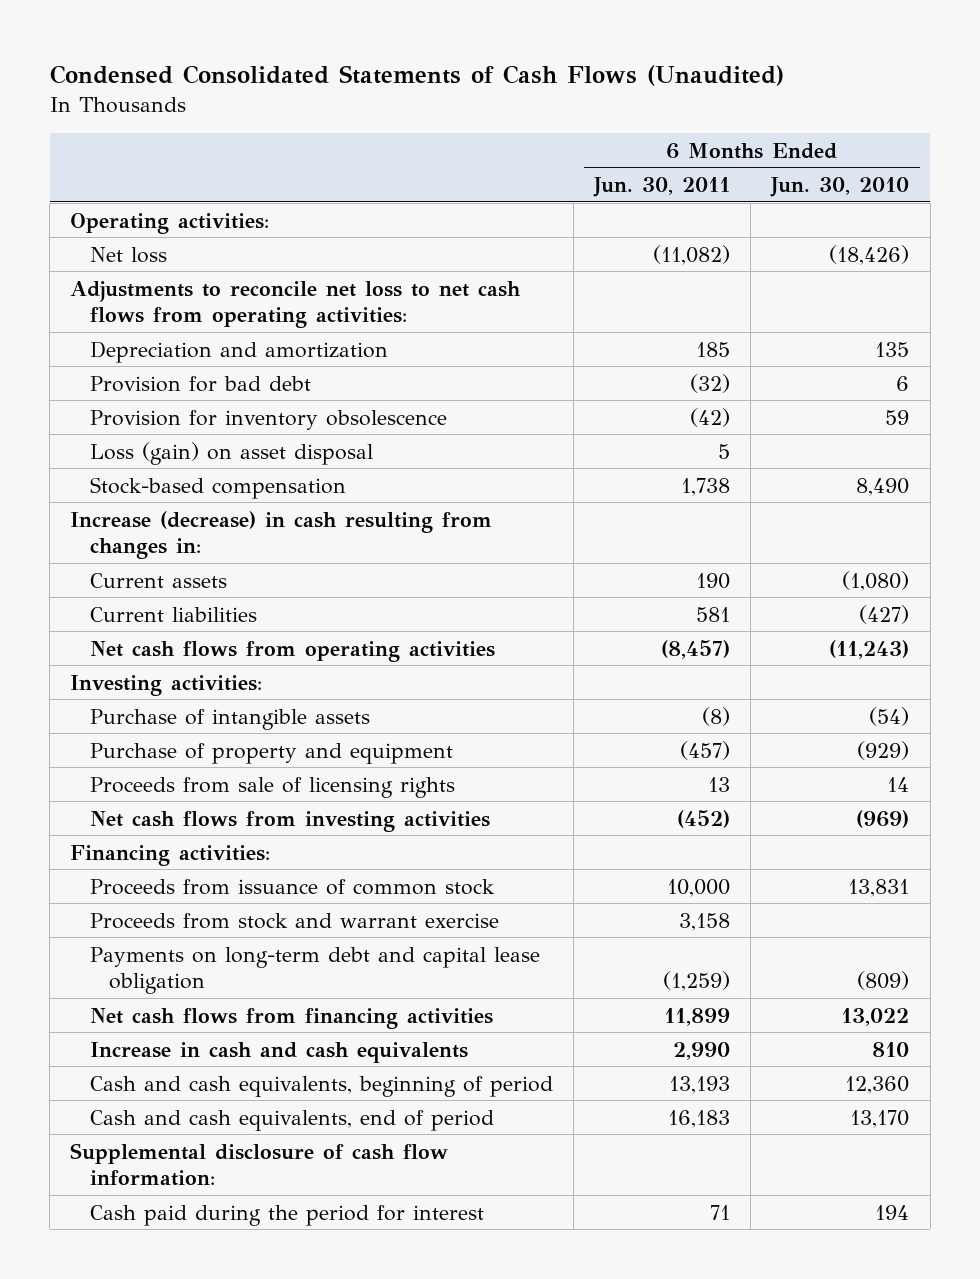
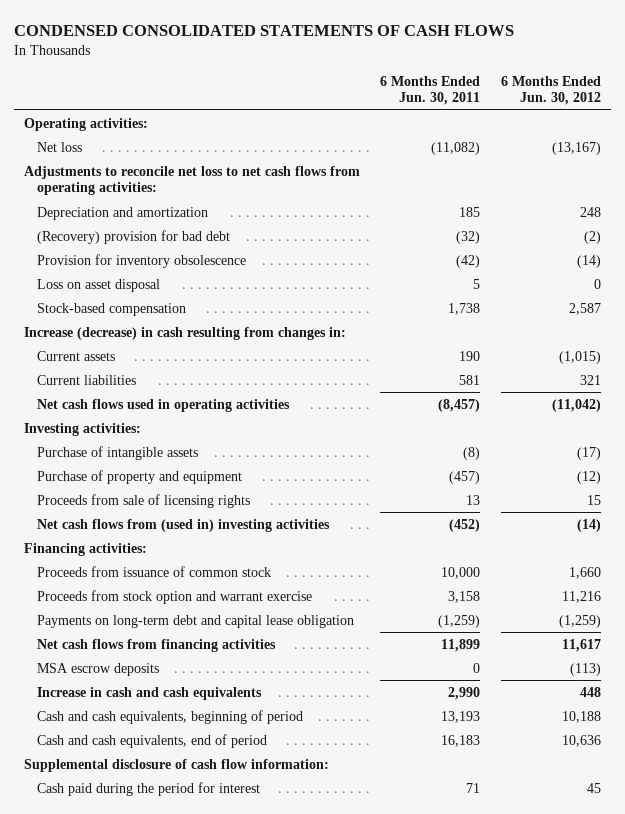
[49,64,784,86] Condensed Consolidated Statements of Cash Flows (Unaudited) -> [13,24,514,36] CONDENSED CONSOLIDATED STATEMENTS OF CASH FLOWS
[770,177,910,198] Jun. 30, 2010 -> none
none -> [500,75,601,106] 6 Months Ended Jun. 30, 2012
[89,375,311,392] Provision for bad debt -> [37,229,231,244] (Recovery) provision for bad debt
[89,441,373,465] Loss (gain) on asset disposal -> [37,278,161,292] Loss on asset disposal
[89,640,495,662] Net cash flows from operating activities -> [37,398,291,412] Net cash flows used in operating activities
[89,810,490,832] Net cash flows from investing activities -> [37,518,331,532] Net cash flows from (used in) investing activities
[89,912,499,929] Proceeds from stock and warrant exercise -> [37,589,313,604] Proceeds from stock option and warrant exercise
none -> [37,662,160,676] MSA escrow deposits

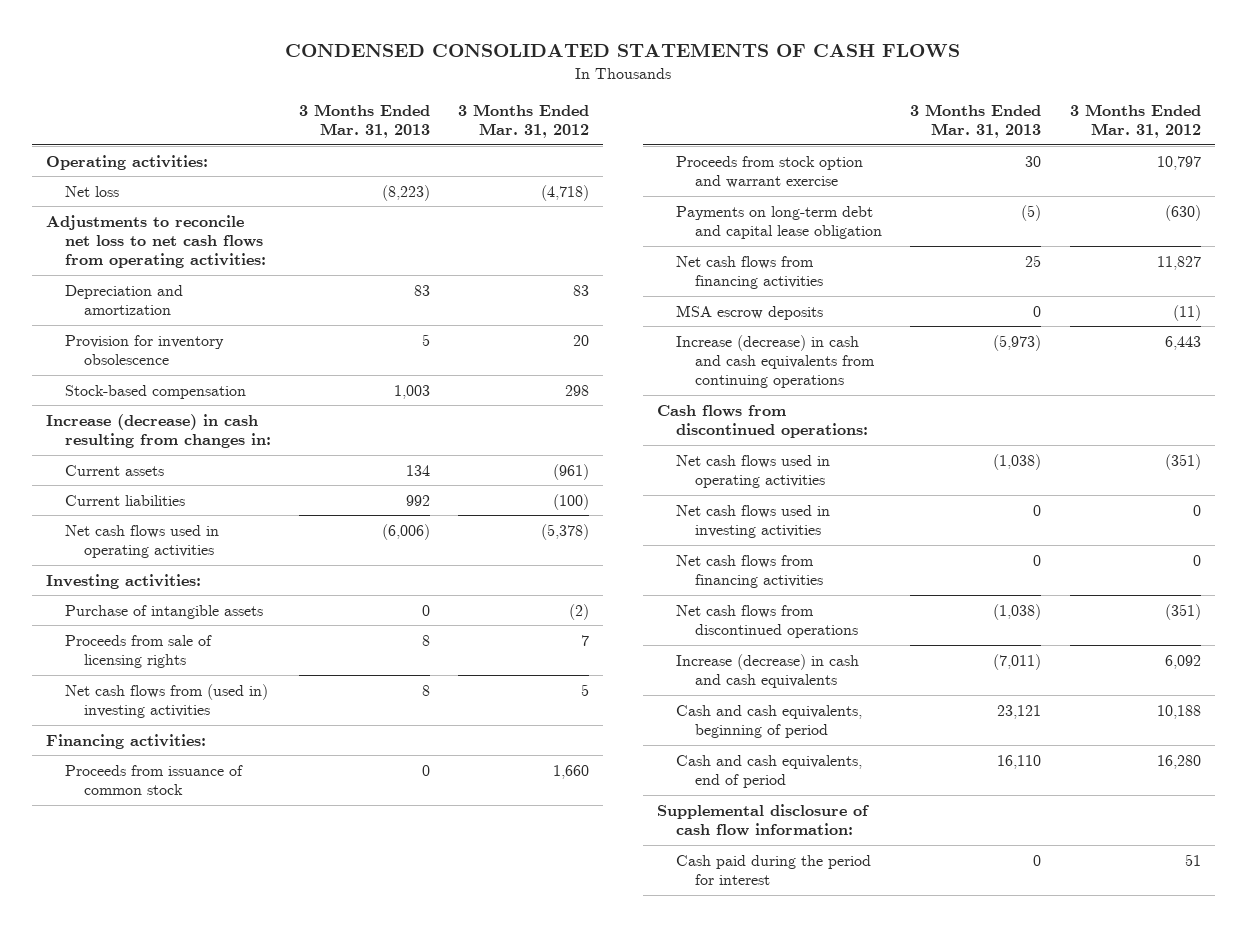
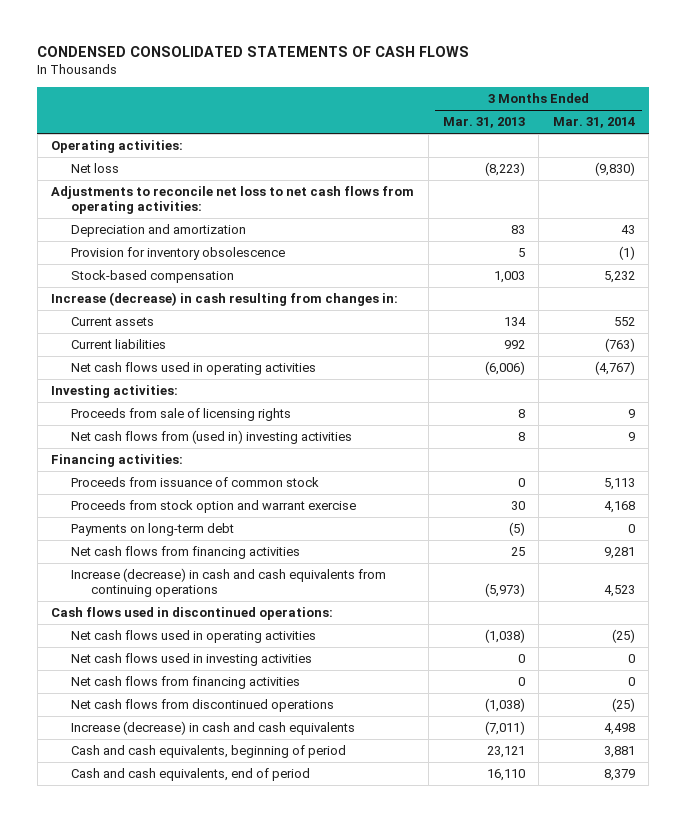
[458,103,590,138] 3 Months Ended Mar. 31, 2012 -> none
none -> [552,117,635,129] Mar. 31, 2014
[64,604,263,619] Purchase of intangible assets -> none
[676,205,883,240] Payments on long-term debt and capital lease obligation -> [71,523,235,537] Payments on long-term debt
[676,304,824,320] MSA escrow deposits -> none
[657,404,869,439] Cash flows from discontinued operations: -> [51,607,334,621] Cash flows used in discontinued operations:
[657,803,870,837] Supplemental disclosure of cash flow information: -> none
[676,854,872,886] Cash paid during the period for interest -> none

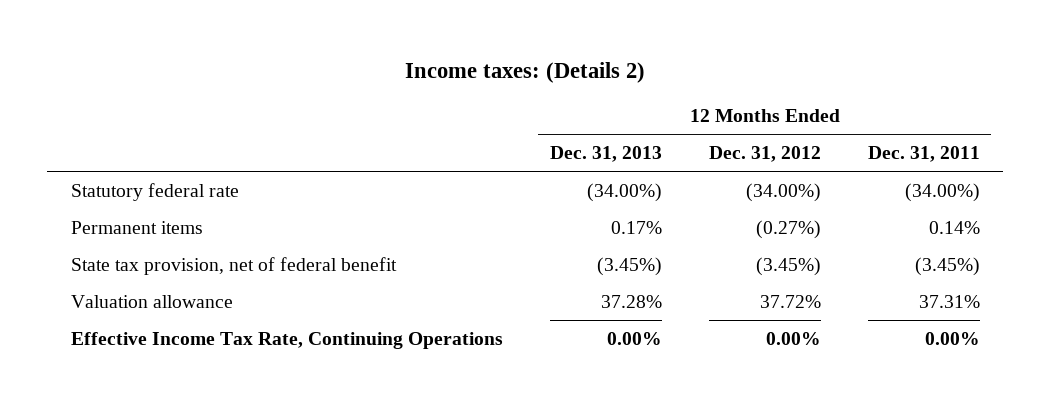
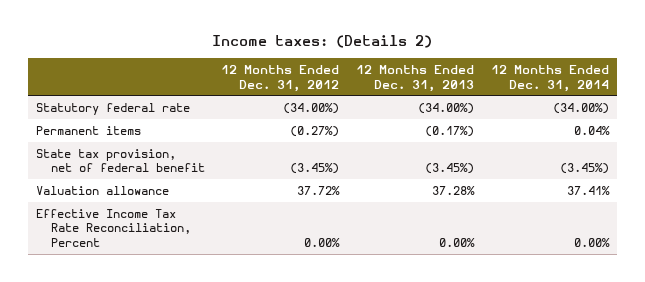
[867,146,980,163] Dec. 31, 2011 -> none
none -> [490,64,609,92] 12 Months Ended Dec. 31, 2014
[610,220,662,234] 0.17% -> [424,125,474,137] (0.17%)
[70,331,503,349] Effective Income Tax Rate, Continuing Operations -> [36,208,191,247] Effective Income Tax Rate Reconciliation, Percent

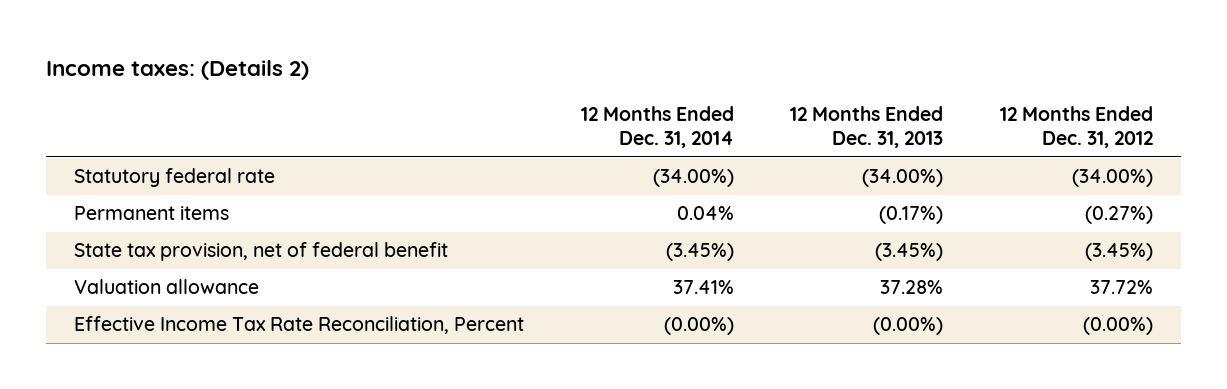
[304,237,341,247] 0.00% -> [1082,317,1153,336] (0.00%)
[438,237,475,247] 0.00% -> [873,317,944,336] (0.00%)
[573,237,610,247] 0.00% -> [663,317,734,336] (0.00%)

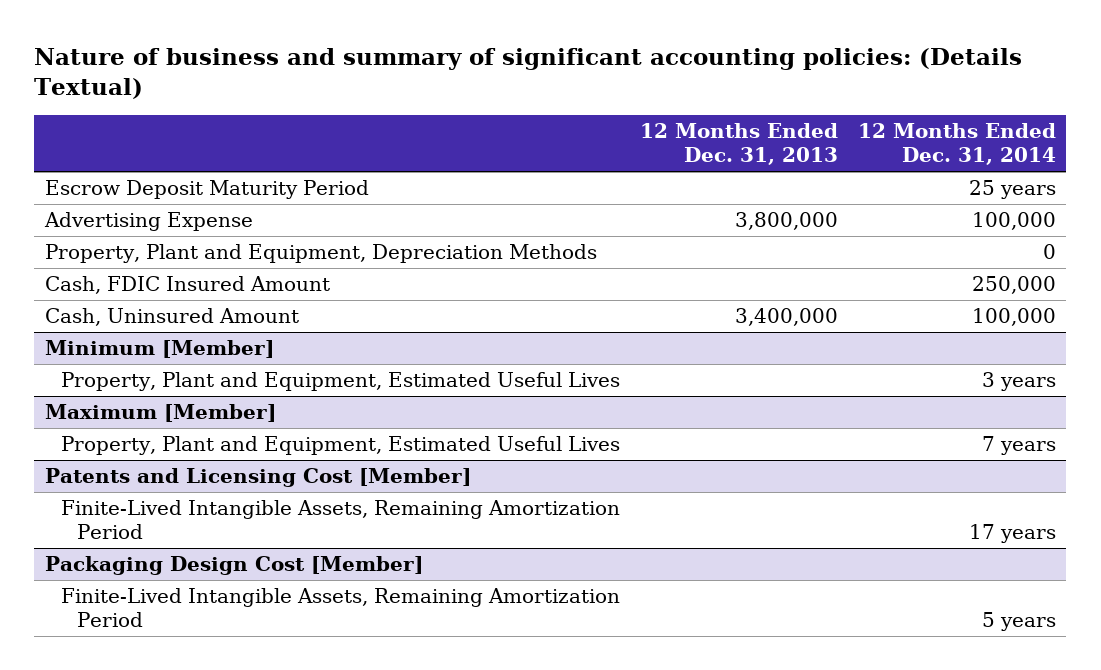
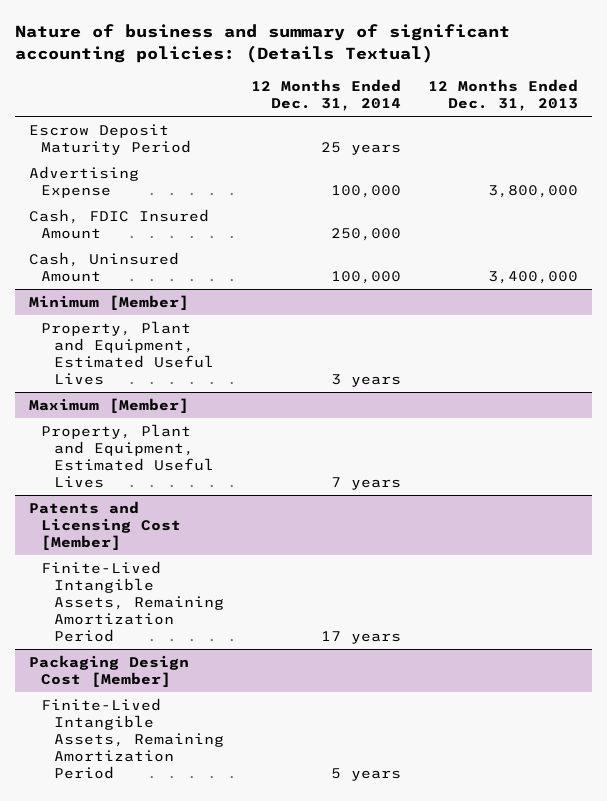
[44,244,597,264] Property, Plant and Equipment, Depreciation Methods -> none

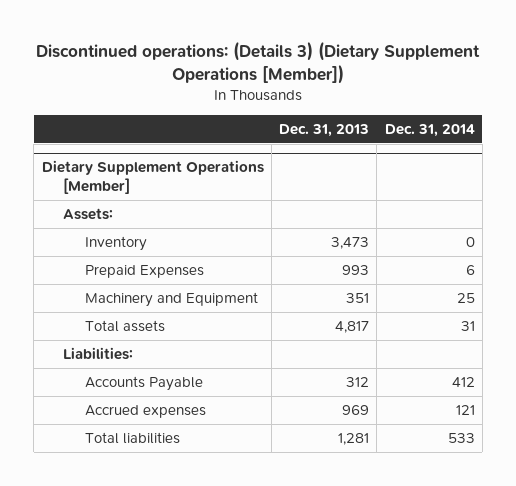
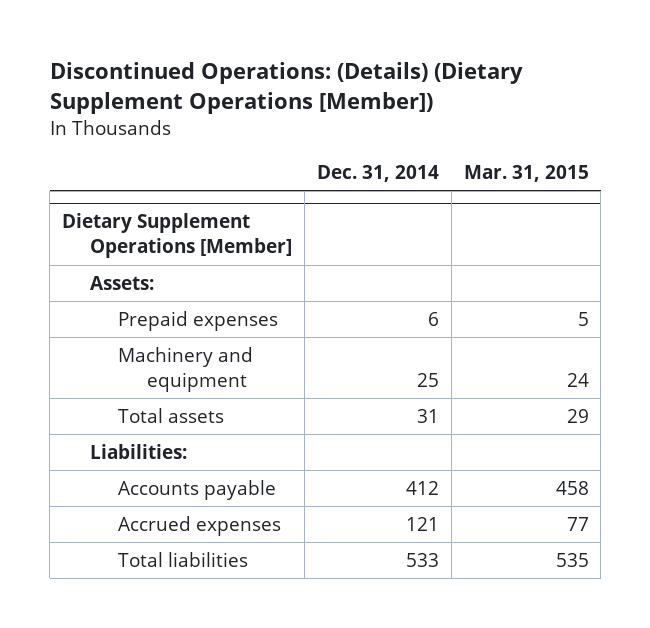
[36,40,481,85] Discontinued operations: (Details 3) (Dietary Supplement Operations [Member]) -> [49,62,523,114] Discontinued Operations: (Details) (Dietary Supplement Operations [Member])
[279,124,370,138] Dec. 31, 2013 -> none
none -> [463,164,589,182] Mar. 31, 2015
[85,236,148,252] Inventory -> none
[85,265,205,279] Prepaid Expenses -> [118,310,279,331] Prepaid expenses
[85,292,259,308] Machinery and Equipment -> [118,346,254,392] Machinery and equipment
[85,376,204,392] Accounts Payable -> [118,479,277,500] Accounts payable

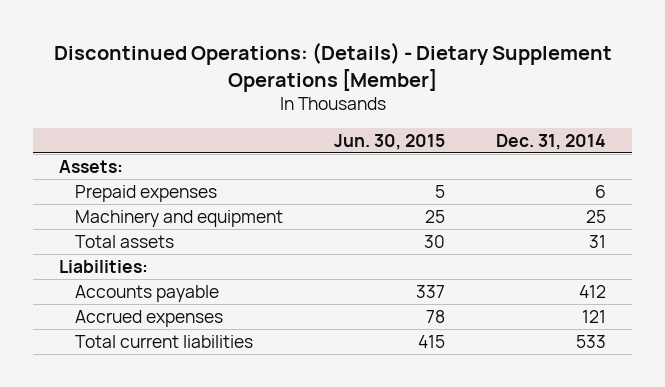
[49,62,523,114] Discontinued Operations: (Details) (Dietary Supplement Operations [Member]) -> [53,42,612,93] Discontinued Operations: (Details) - Dietary Supplement Operations [Member]
[463,164,589,182] Mar. 31, 2015 -> none
none -> [333,133,445,150] Jun. 30, 2015
[61,213,293,259] Dietary Supplement Operations [Member] -> none
[118,551,249,567] Total liabilities -> [74,334,253,348] Total current liabilities

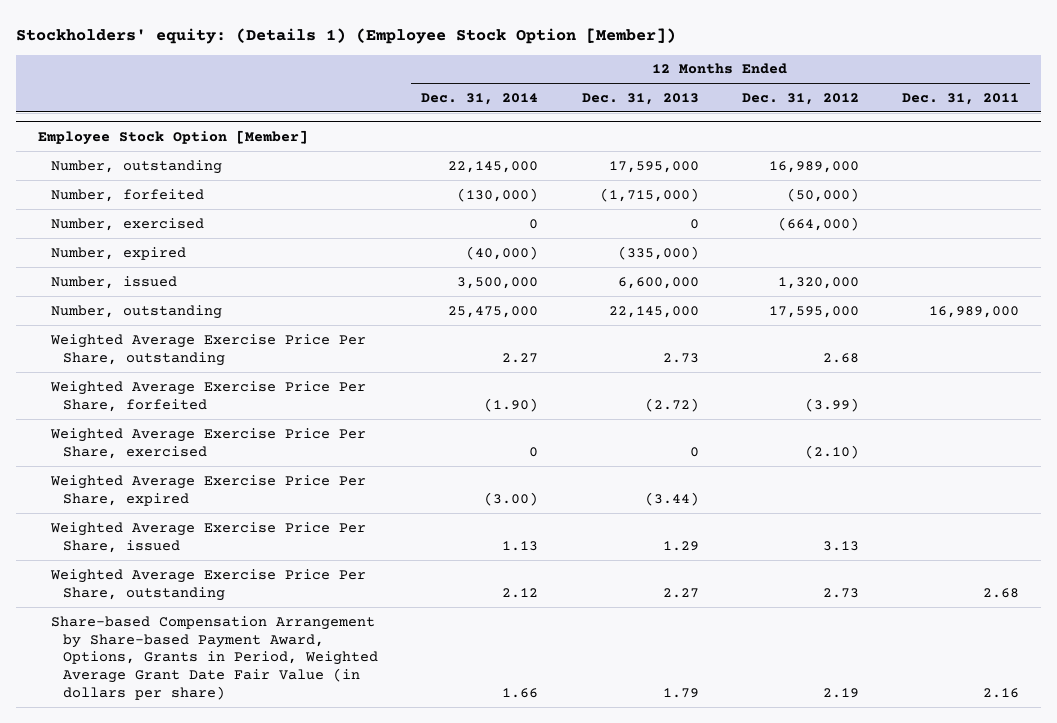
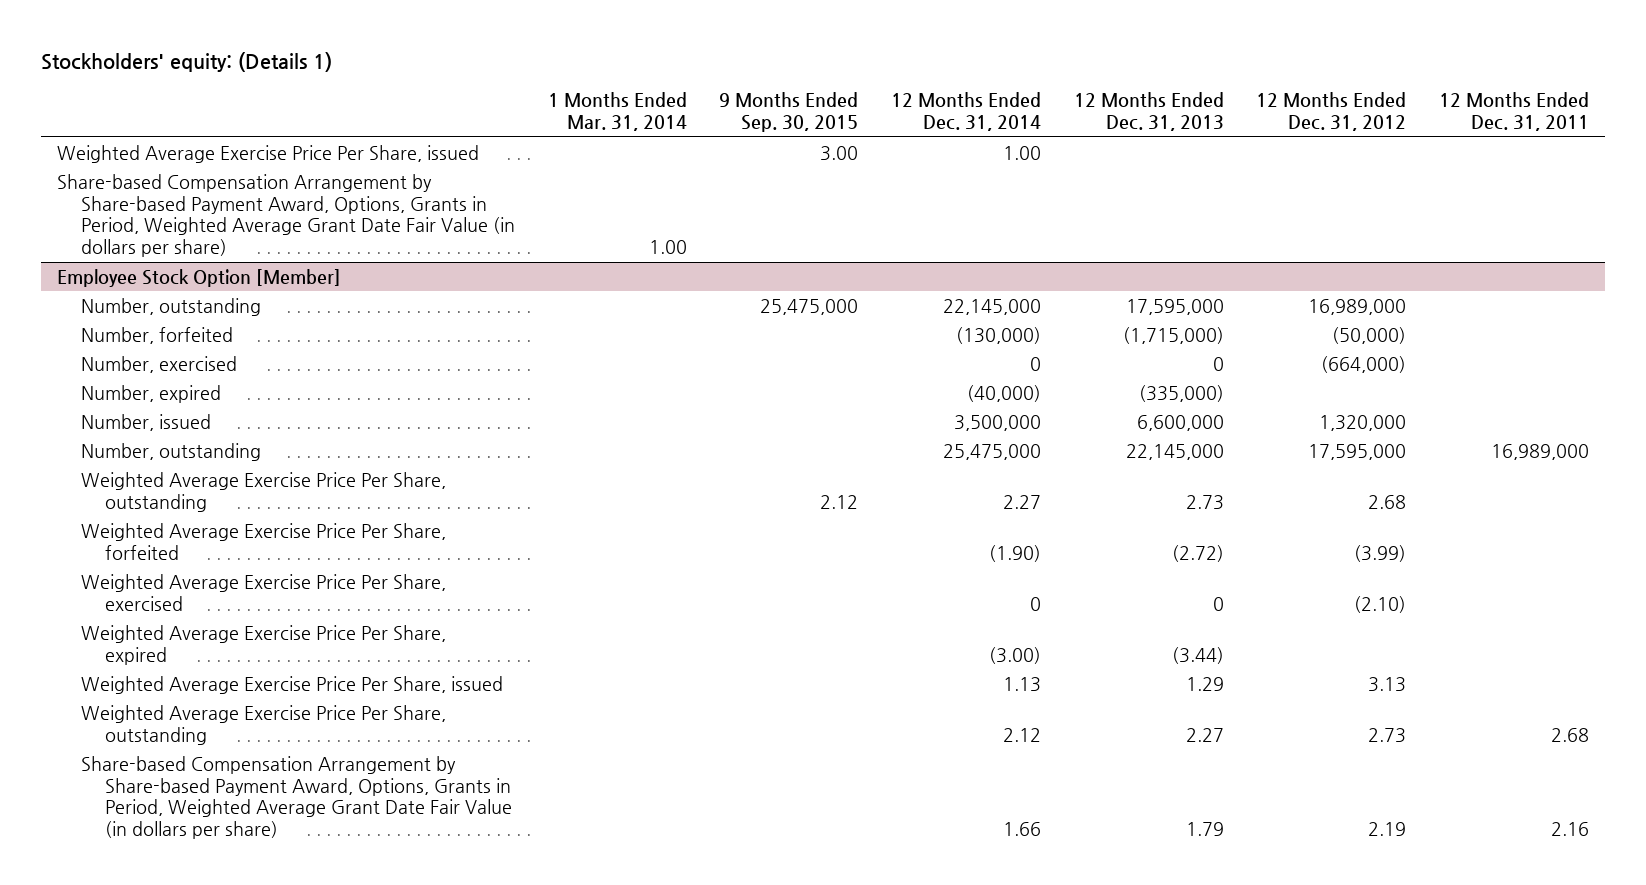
[16,27,677,44] Stockholders' equity: (Details 1) (Employee Stock Option [Member]) -> [41,51,333,72] Stockholders' equity: (Details 1)
none -> [547,91,687,131] 1 Months Ended Mar. 31, 2014
none -> [719,91,859,132] 9 Months Ended Sep. 30, 2015
none -> [57,144,480,163] Weighted Average Exercise Price Per Share, issued
none -> [57,173,516,258] Share-based Compensation Arrangement by Share-based Payment Award, Options, Grants in Period, Weighted Average Grant Date Fair Value (in dollars per share)

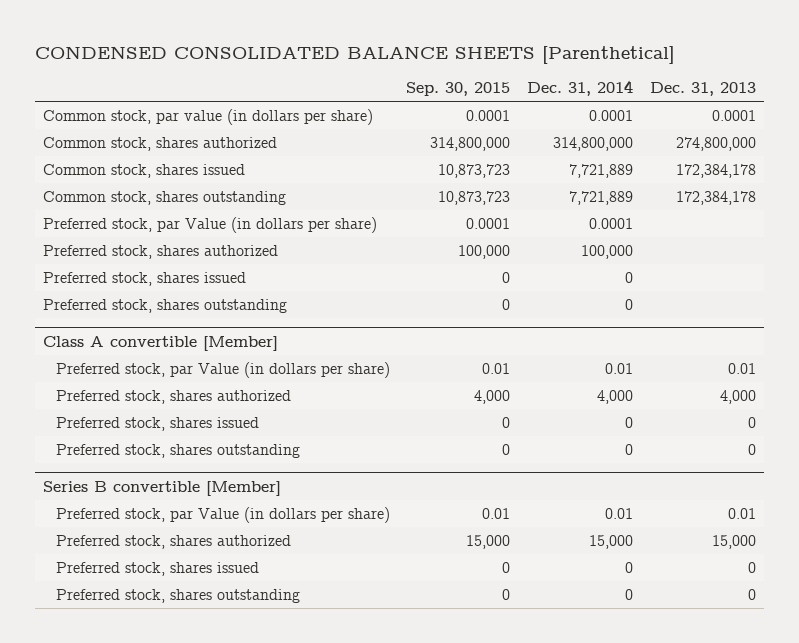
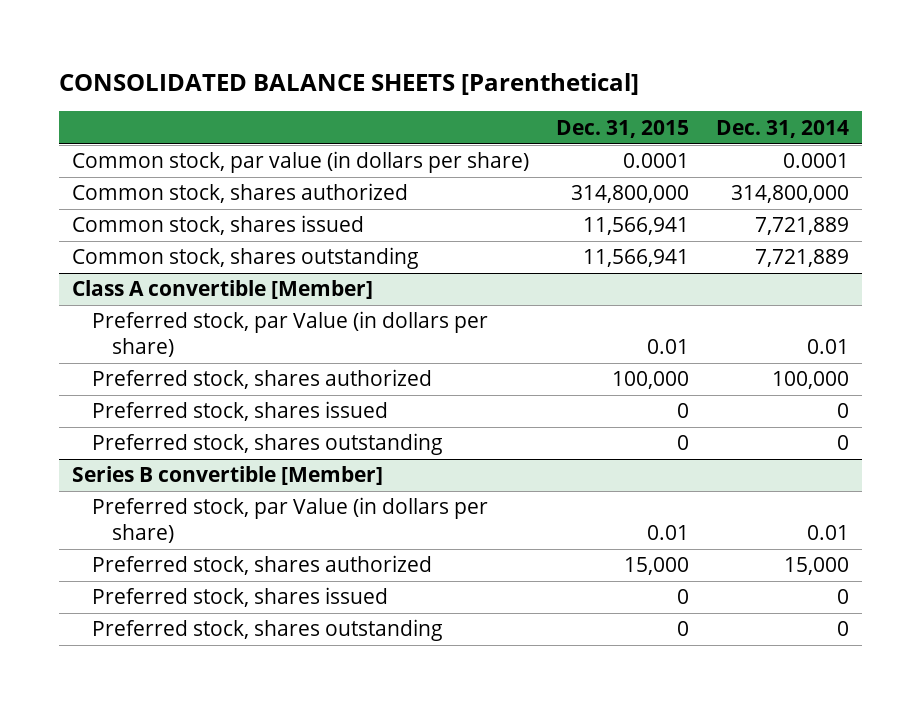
[34,45,675,64] CONDENSED CONSOLIDATED BALANCE SHEETS [Parenthetical] -> [58,72,639,95] CONSOLIDATED BALANCE SHEETS [Parenthetical]
[406,82,511,97] Sep. 30, 2015 -> none
[649,82,756,97] Dec. 31, 2013 -> none
none -> [555,119,689,138] Dec. 31, 2015
[43,216,378,233] Preferred stock, par Value (in dollars per share) -> none
[43,244,279,259] Preferred stock, shares authorized -> none
[43,271,247,286] Preferred stock, shares issued -> none
[43,298,288,313] Preferred stock, shares outstanding -> none
[597,389,634,404] 4,000 -> [771,371,849,390] 100,000

